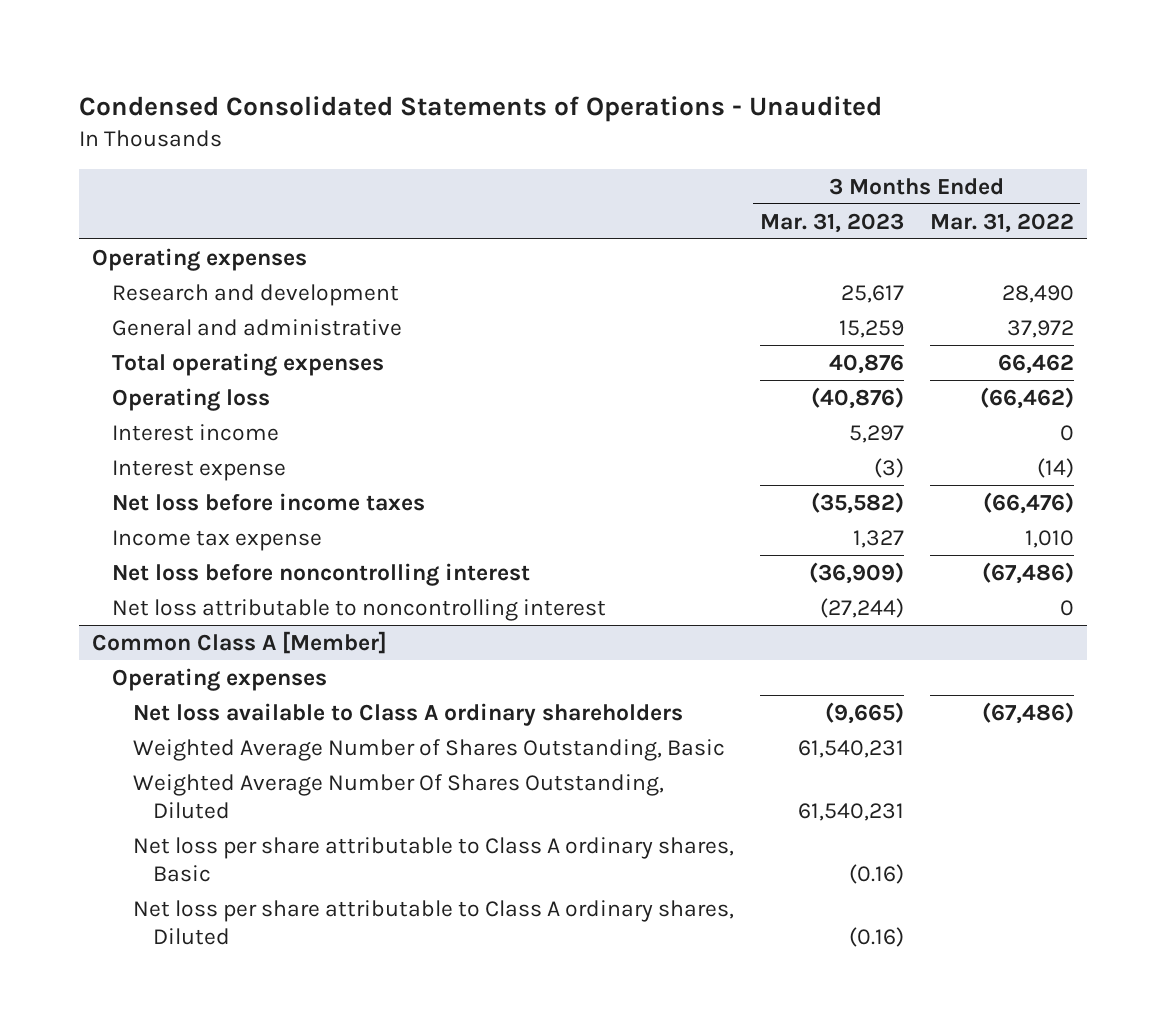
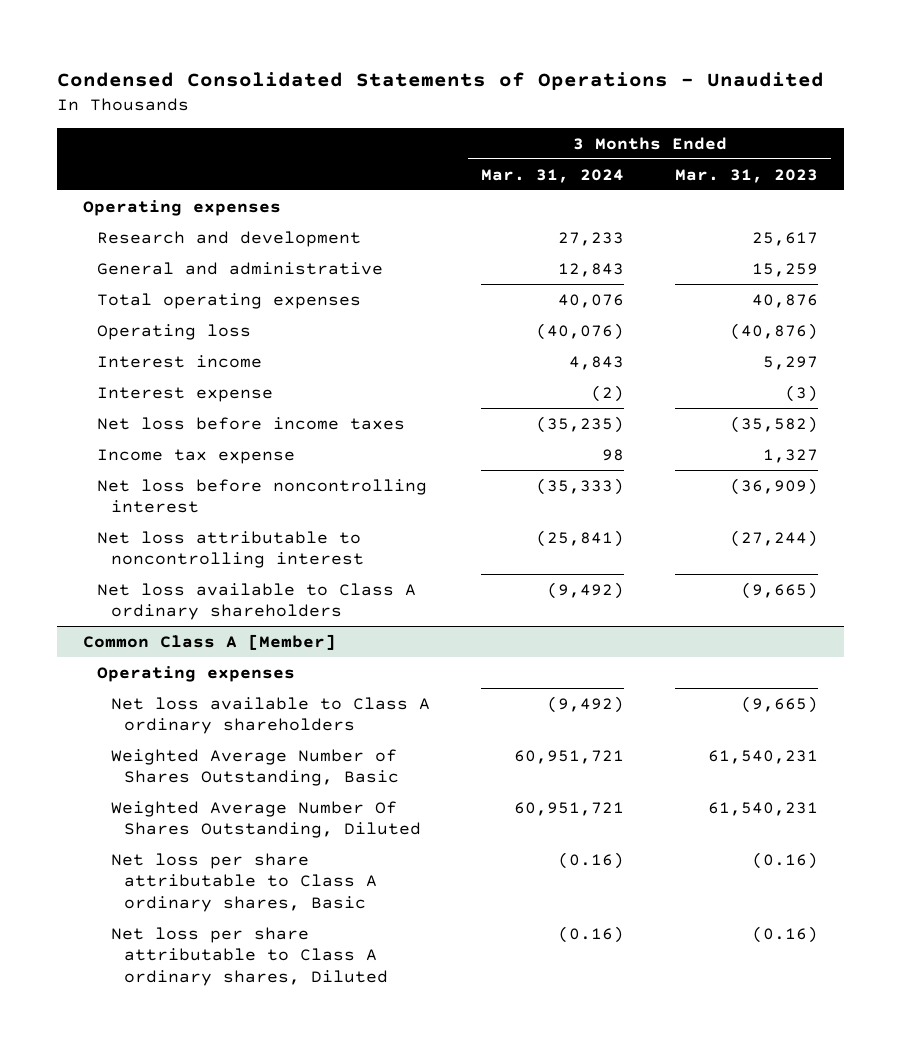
[929,212,1074,233] Mar. 31, 2022 -> none
none -> [480,168,624,183] Mar. 31, 2024
none -> [96,582,416,621] Net loss available to Class A ordinary shareholders

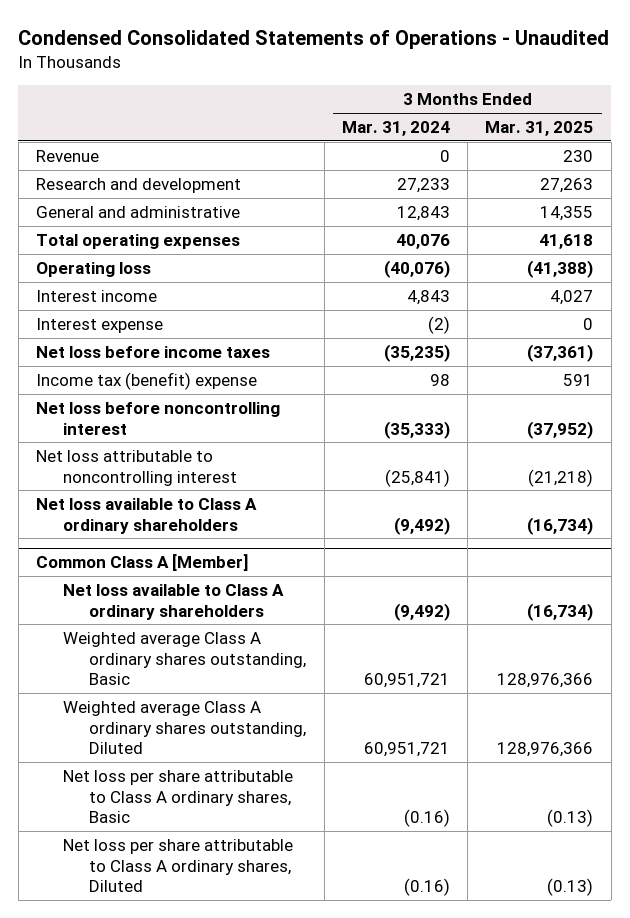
[675,168,819,183] Mar. 31, 2023 -> none
none -> [485,121,594,137] Mar. 31, 2025
[83,199,282,216] Operating expenses -> none
none -> [36,149,100,162] Revenue
[96,448,295,464] Income tax expense -> [36,371,258,390] Income tax (benefit) expense
[96,665,295,682] Operating expenses -> none
[110,748,400,787] Weighted Average Number of Shares Outstanding, Basic -> [62,631,307,686] Weighted average Class A ordinary shares outstanding, Basic
[110,800,422,839] Weighted Average Number Of Shares Outstanding, Diluted -> [62,700,307,755] Weighted average Class A ordinary shares outstanding, Diluted

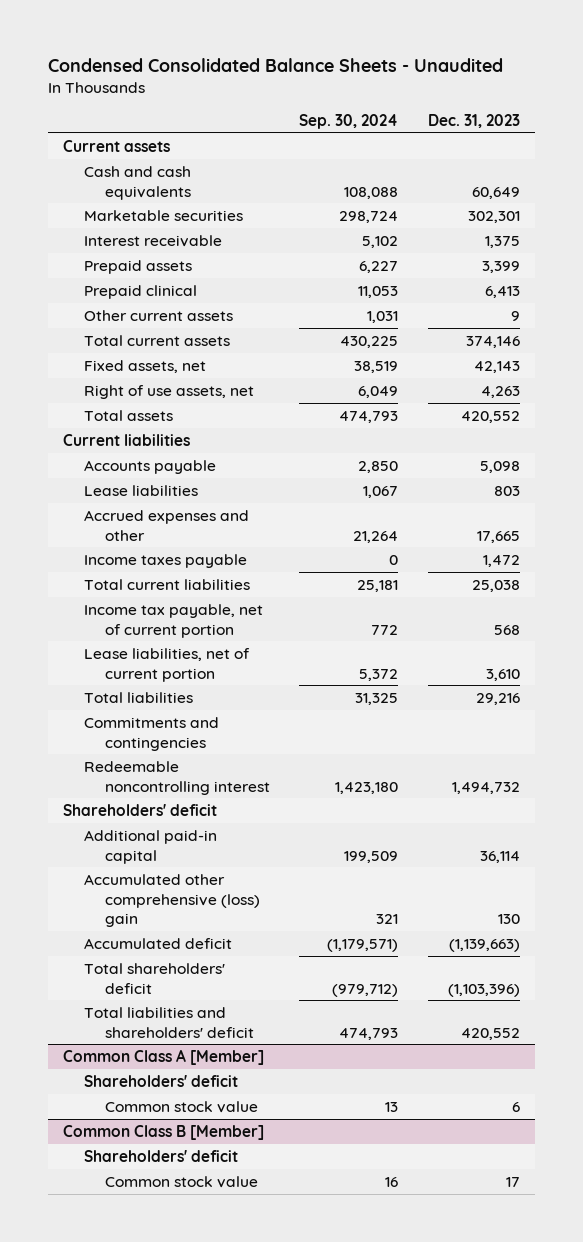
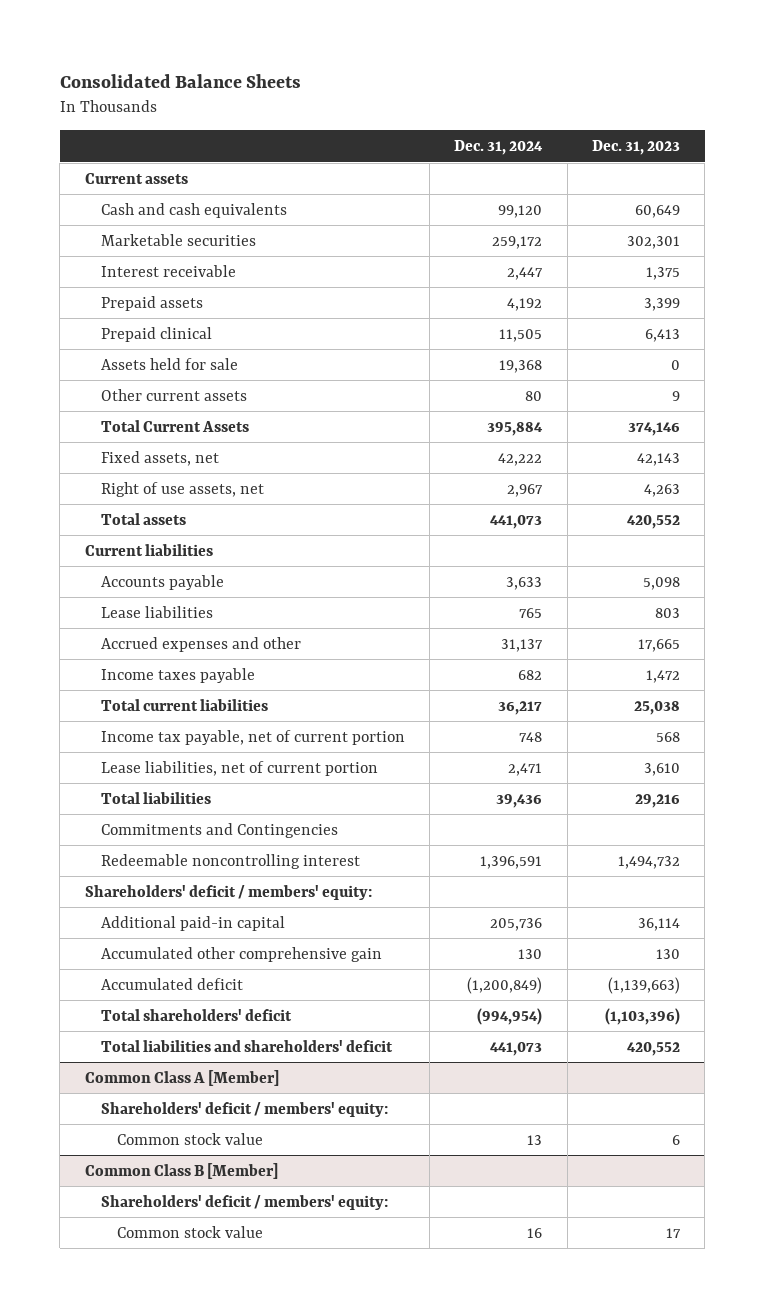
[47,57,503,72] Condensed Consolidated Balance Sheets - Unaudited -> [59,73,301,88] Consolidated Balance Sheets
[299,114,399,130] Sep. 30, 2024 -> none
none -> [454,140,544,156] Dec. 31, 2024
none -> [100,357,238,370] Assets held for sale
[83,334,230,346] Total current assets -> [100,419,249,432] Total Current Assets
[83,716,219,751] Commitments and contingencies -> [100,822,338,838] Commitments and Contingencies
[62,803,217,816] Shareholders' deficit -> [84,884,372,900] Shareholders' deficit / members' equity:
[83,873,260,928] Accumulated other comprehensive (loss) gain -> [100,946,382,962] Accumulated other comprehensive gain
[83,1074,238,1087] Shareholders' deficit -> [100,1101,388,1117] Shareholders' deficit / members' equity:
[83,1149,238,1162] Shareholders' deficit -> [100,1194,388,1210] Shareholders' deficit / members' equity:

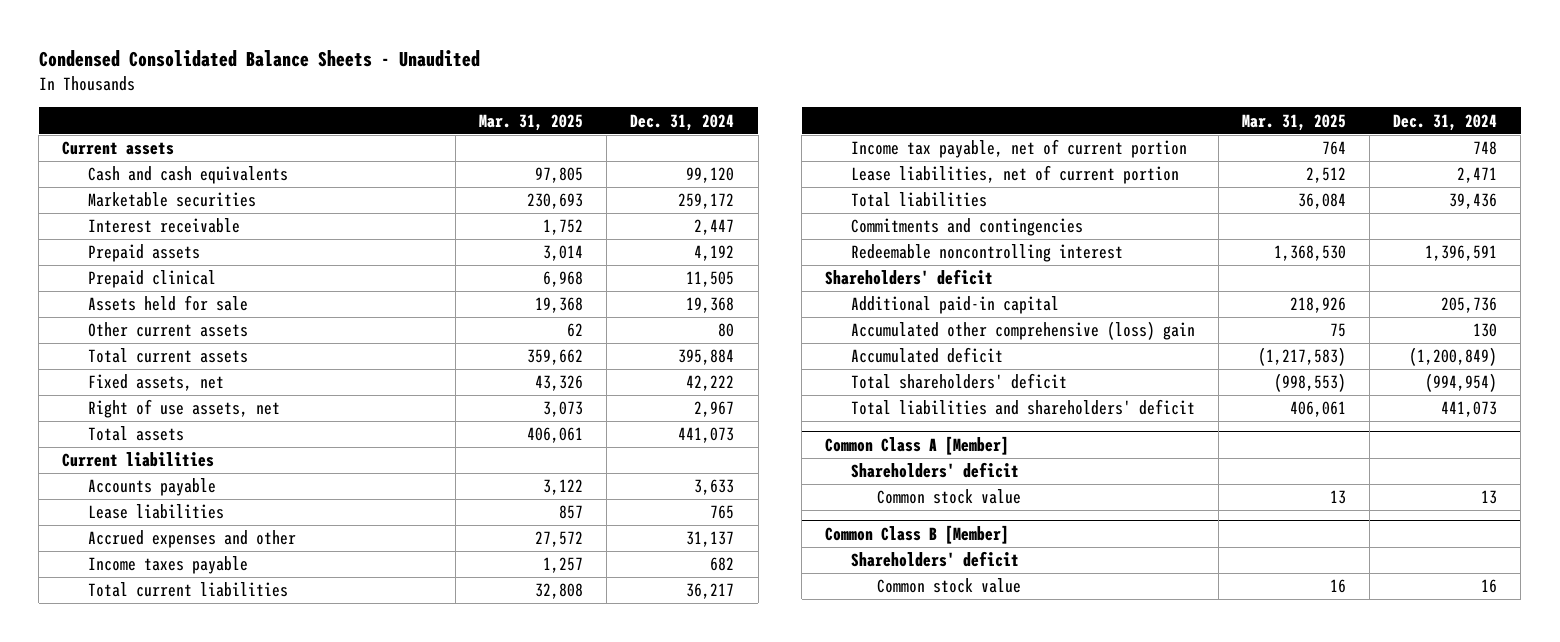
[59,73,301,88] Consolidated Balance Sheets -> [38,50,480,68] Condensed Consolidated Balance Sheets - Unaudited
[592,140,681,156] Dec. 31, 2023 -> none
none -> [479,113,584,131] Mar. 31, 2025
[100,419,249,432] Total Current Assets -> [88,348,249,364] Total current assets
[100,822,338,838] Commitments and Contingencies -> [851,218,1084,237] Commitments and contingencies
[84,884,372,900] Shareholders' deficit / members' equity: -> [825,269,994,286] Shareholders' deficit
[100,946,382,962] Accumulated other comprehensive gain -> [851,321,1196,341] Accumulated other comprehensive (loss) gain
[100,1101,388,1117] Shareholders' deficit / members' equity: -> [851,462,1020,479] Shareholders' deficit
[100,1194,388,1210] Shareholders' deficit / members' equity: -> [851,551,1020,568] Shareholders' deficit

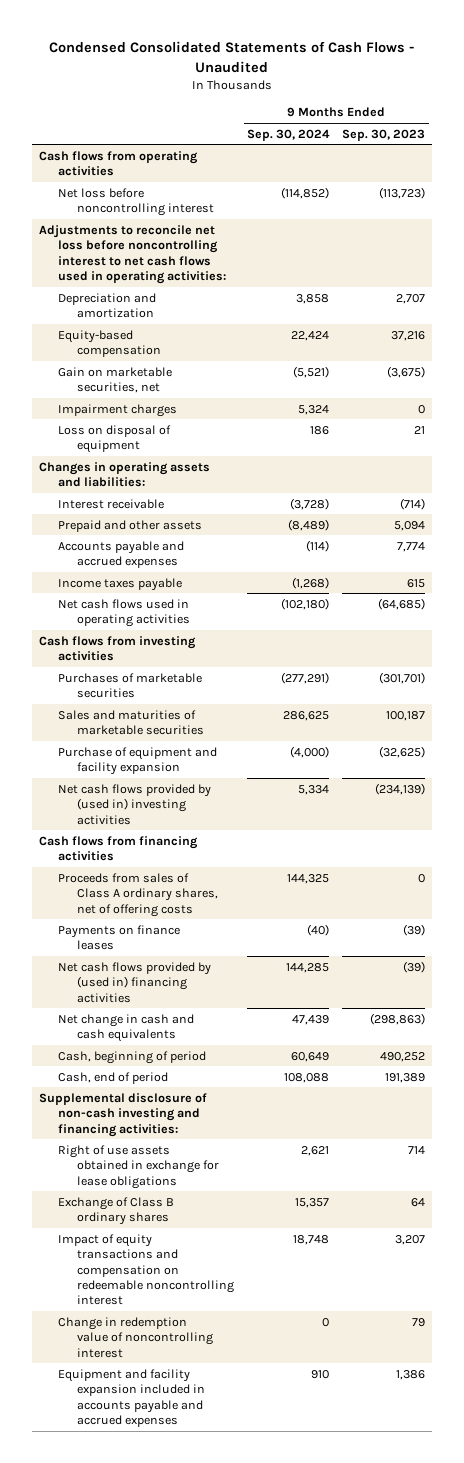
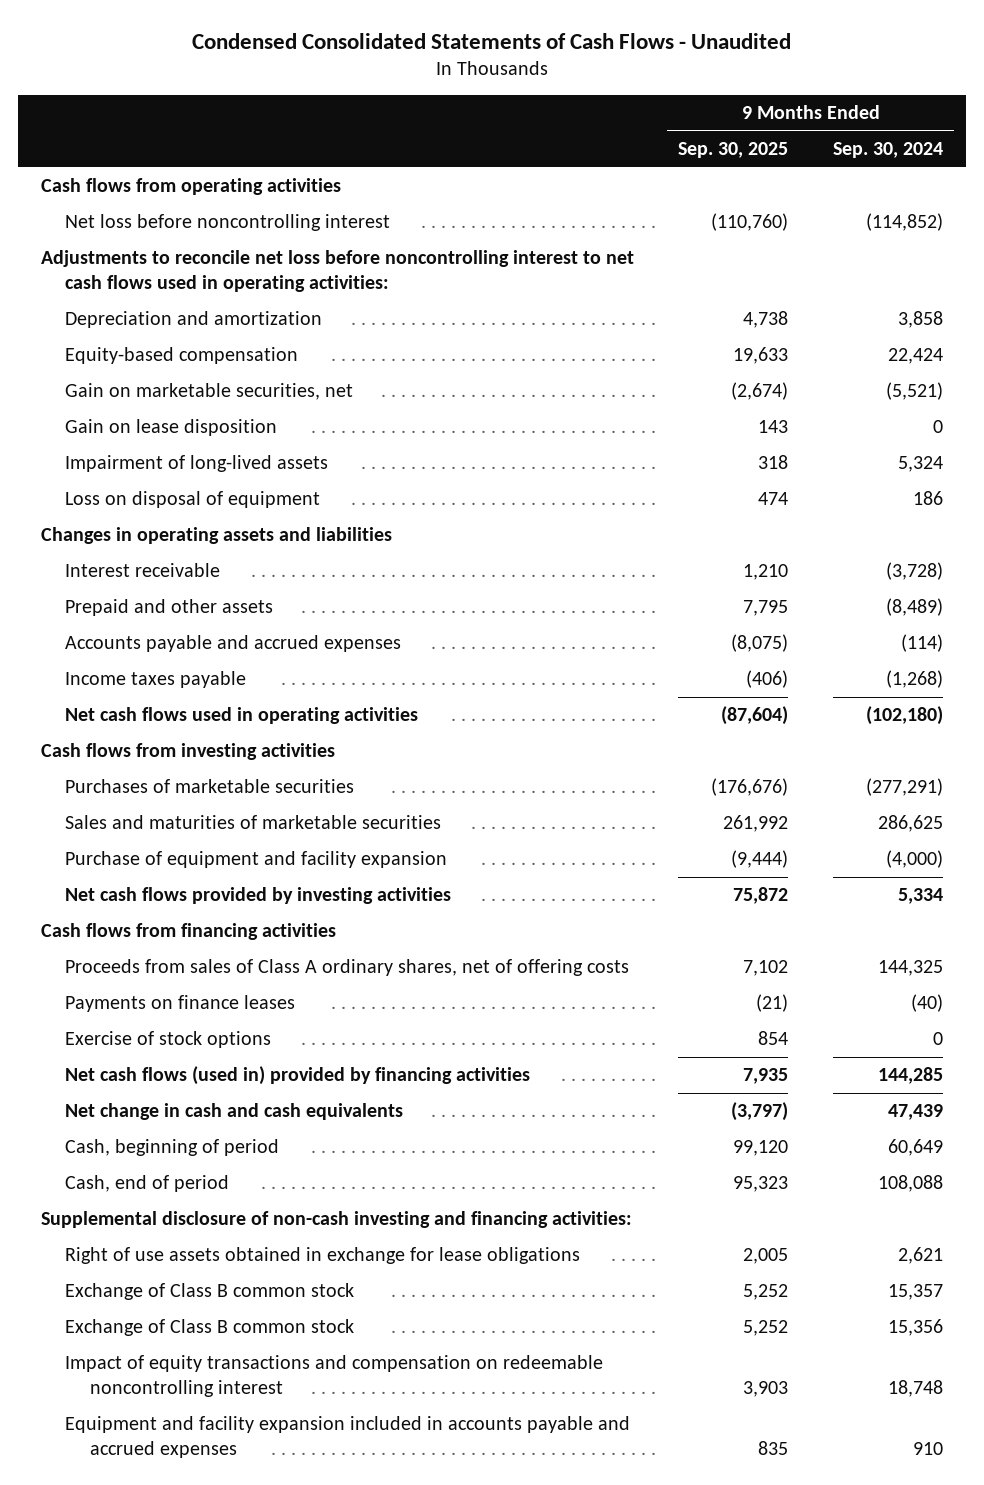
[342,128,426,141] Sep. 30, 2023 -> none
none -> [678,142,789,159] Sep. 30, 2025
none -> [65,419,278,437] Gain on lease disposition
[57,403,177,417] Impairment charges -> [65,455,329,473] Impairment of long-lived assets
[38,461,210,488] Changes in operating assets and liabilities: -> [40,527,392,545] Changes in operating assets and liabilities
[57,783,211,825] Net cash flows provided by (used in) investing activities -> [65,887,452,905] Net cash flows provided by investing activities
none -> [65,1031,272,1049] Exercise of stock options
[57,961,211,1003] Net cash flows provided by (used in) financing activities -> [65,1066,531,1086] Net cash flows (used in) provided by financing activities
[57,1196,174,1226] Exchange of Class B ordinary shares -> [65,1283,355,1301] Exchange of Class B common stock
none -> [65,1319,355,1337] Exchange of Class B common stock
[57,1316,213,1358] Change in redemption value of noncontrolling interest -> none

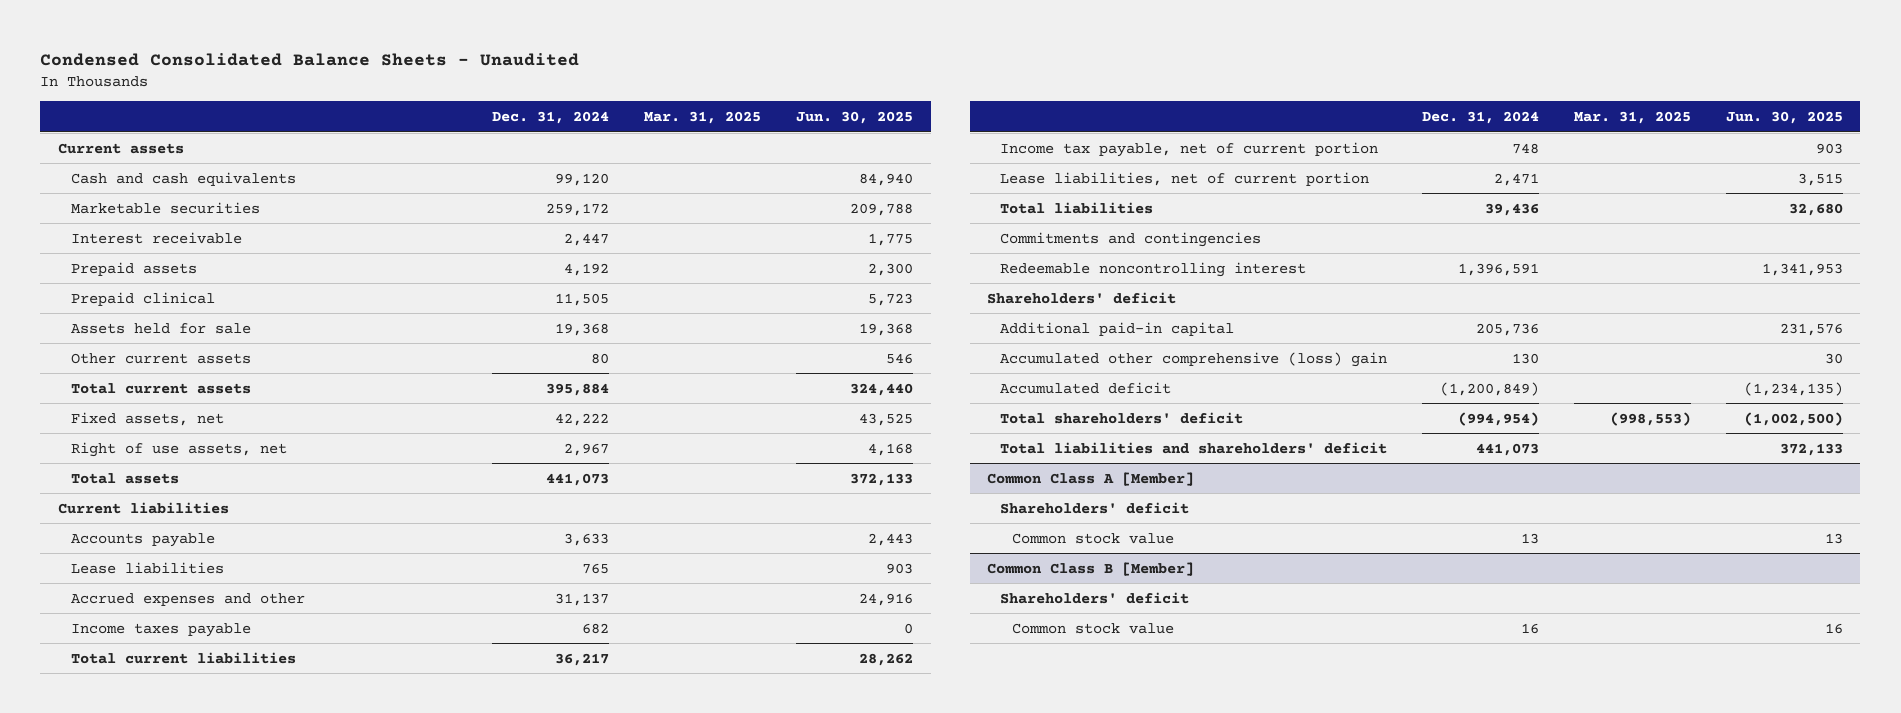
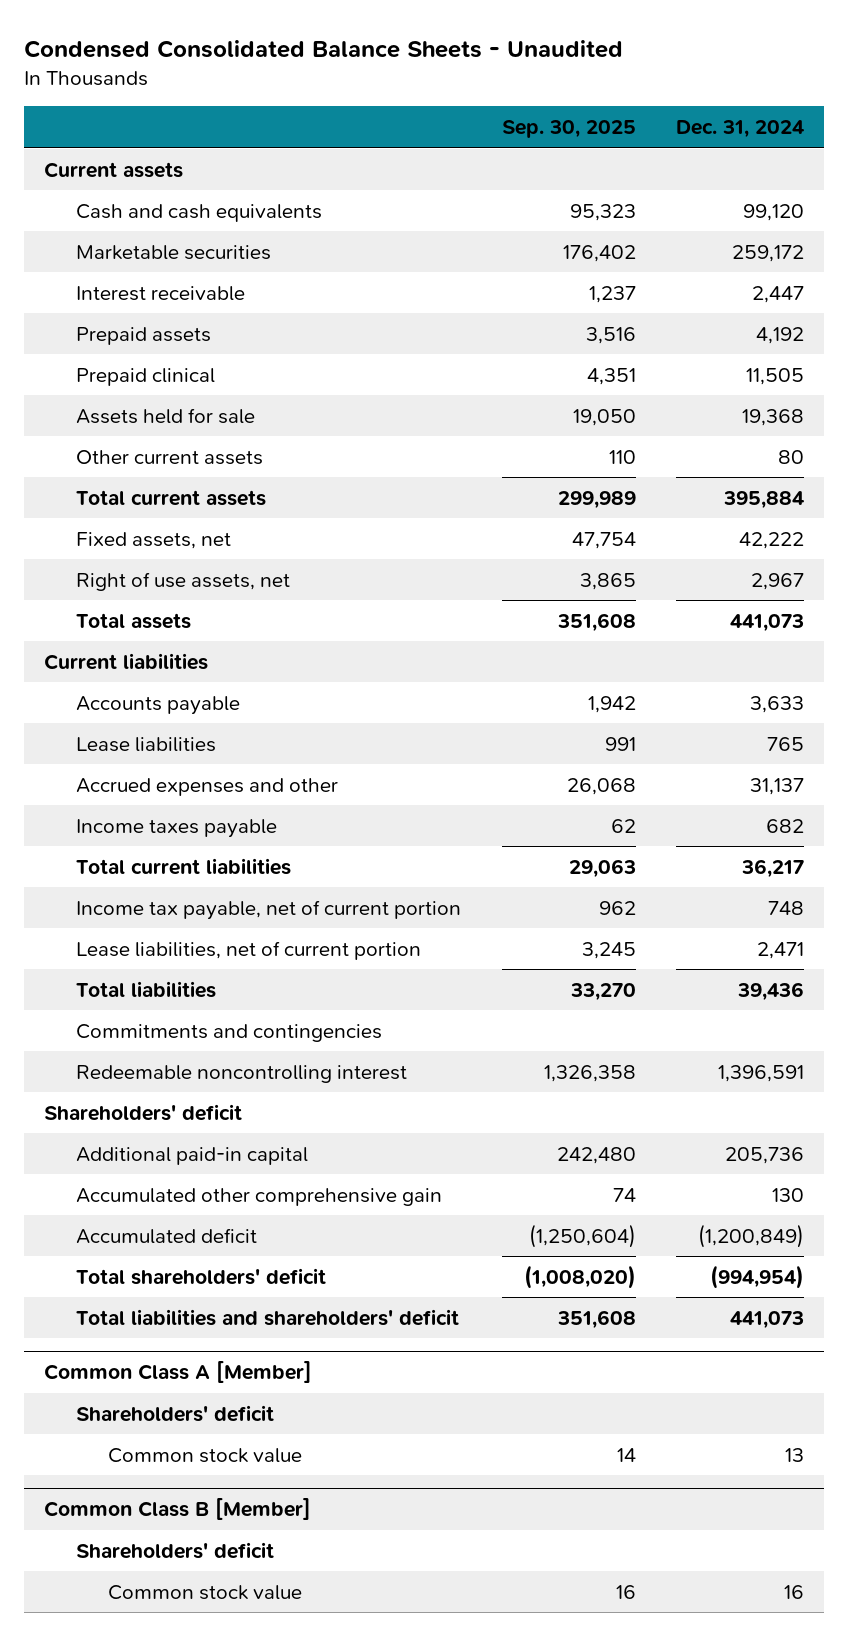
[644,110,762,124] Mar. 31, 2025 -> none
[796,110,914,124] Jun. 30, 2025 -> none
none -> [501,120,636,139] Sep. 30, 2025
[999,351,1387,367] Accumulated other comprehensive (loss) gain -> [76,1187,443,1206] Accumulated other comprehensive gain

